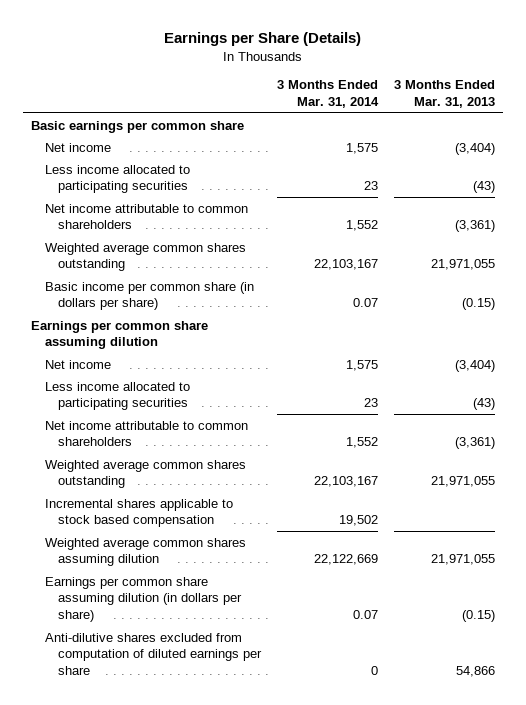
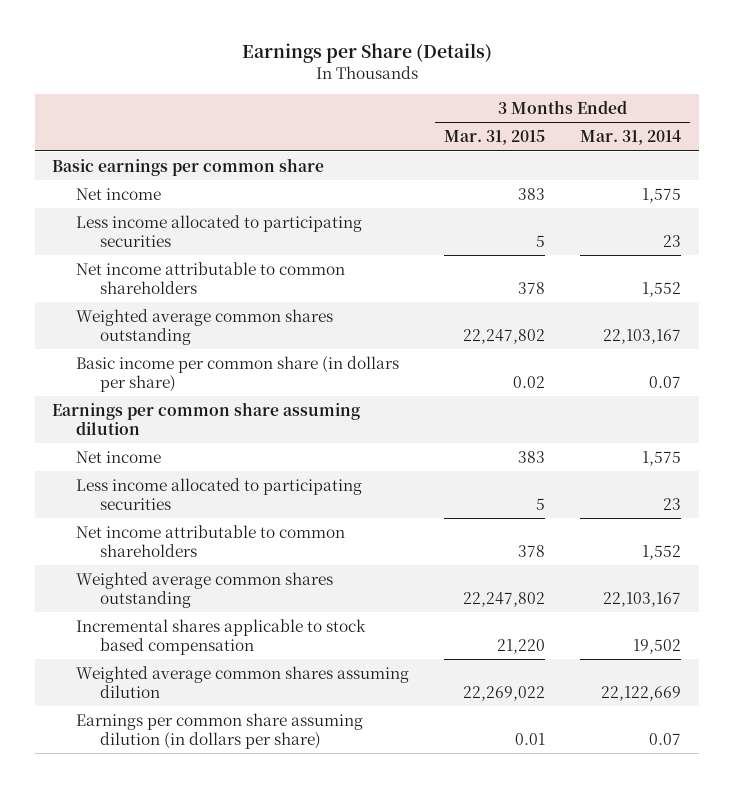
[394,80,496,109] 3 Months Ended Mar. 31, 2013 -> none
none -> [444,130,546,146] Mar. 31, 2015
[44,632,263,676] Anti-dilutive shares excluded from computation of diluted earnings per share -> none

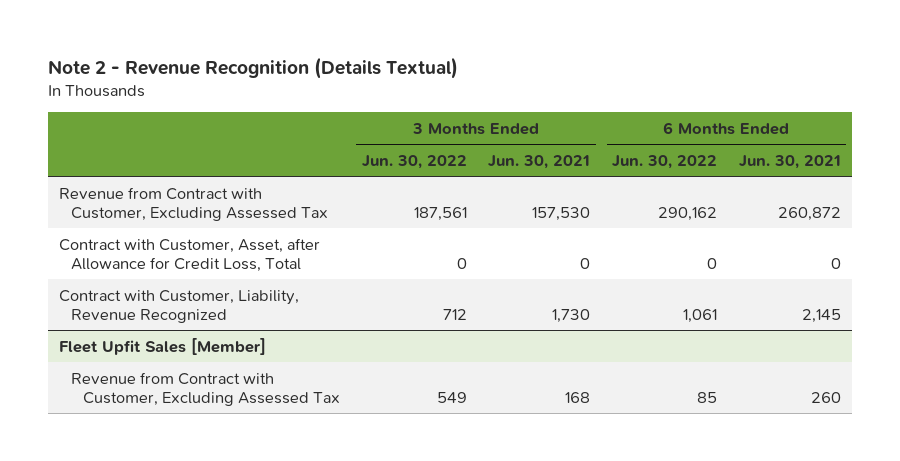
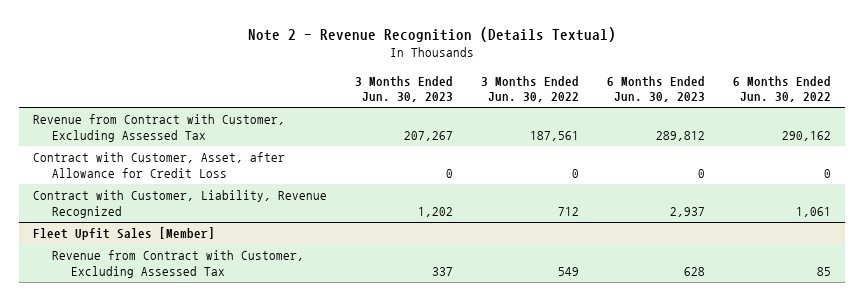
[488,154,591,169] Jun. 30, 2021 -> none
[738,154,841,169] Jun. 30, 2021 -> none
none -> [354,75,453,103] 3 Months Ended Jun. 30, 2023
none -> [606,75,705,103] 6 Months Ended Jun. 30, 2023
[59,237,321,273] Contract with Customer, Asset, after Allowance for Credit Loss, Total -> [32,152,285,178] Contract with Customer, Asset, after Allowance for Credit Loss

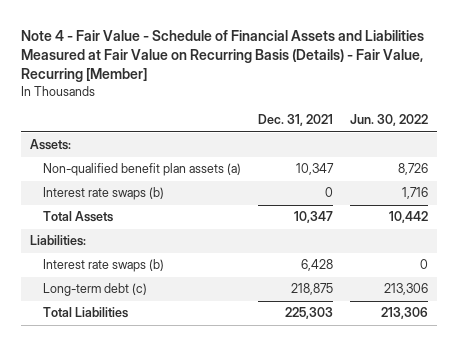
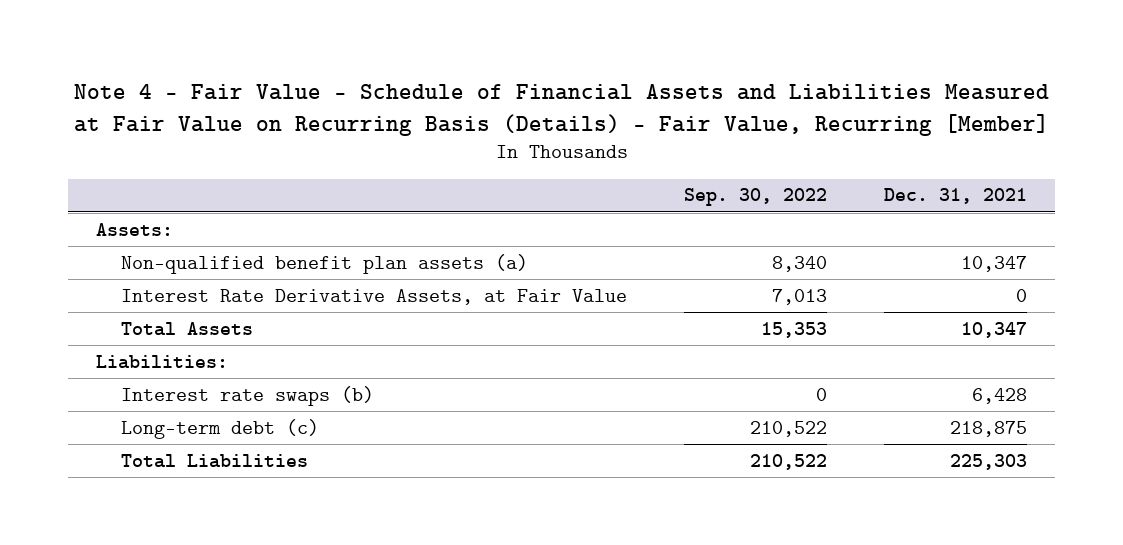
[350,114,429,127] Jun. 30, 2022 -> none
none -> [683,188,827,207] Sep. 30, 2022
[42,187,164,201] Interest rate swaps (b) -> [121,288,628,305] Interest Rate Derivative Assets, at Fair Value

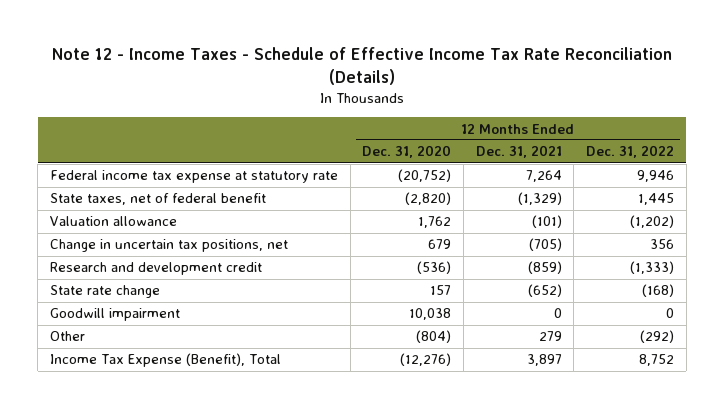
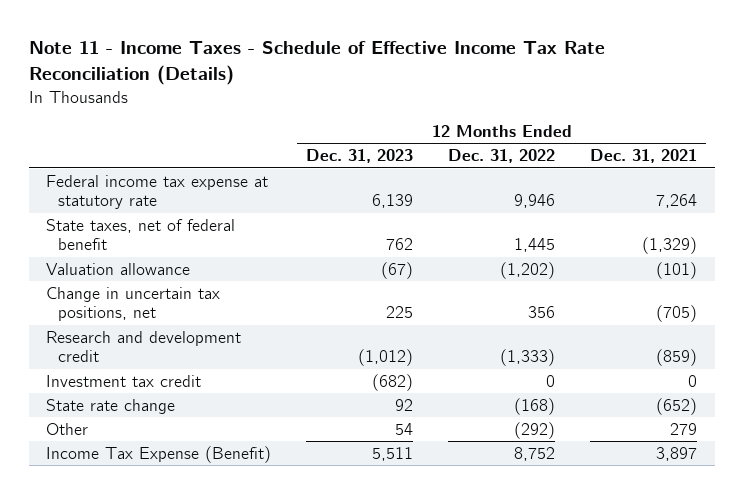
[51,47,672,85] Note 12 - Income Taxes - Schedule of Effective Income Tax Rate Reconciliation (Details) -> [28,41,605,86] Note 11 - Income Taxes - Schedule of Effective Income Tax Rate Reconciliation (Details)
[362,145,452,159] Dec. 31, 2020 -> none
none -> [306,149,414,164] Dec. 31, 2023
none -> [46,374,202,387] Investment tax credit
[49,308,180,322] Goodwill impairment -> none
[49,353,281,368] Income Tax Expense (Benefit), Total -> [46,445,272,463] Income Tax Expense (Benefit)

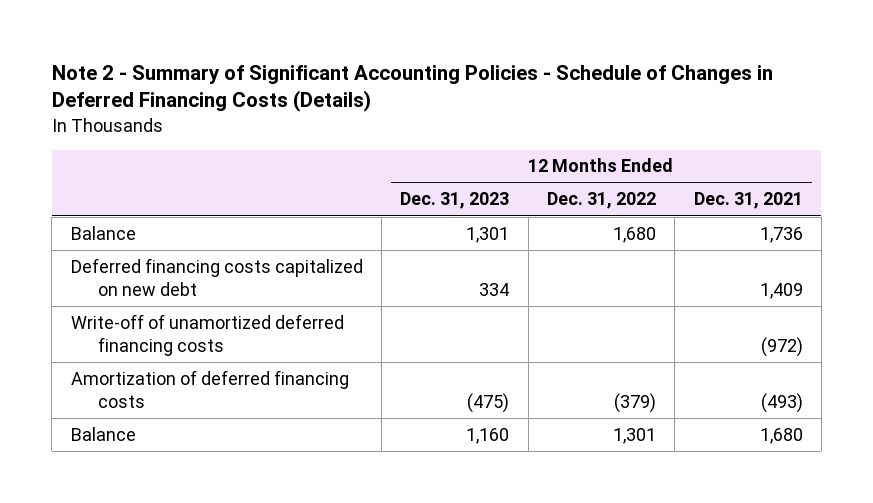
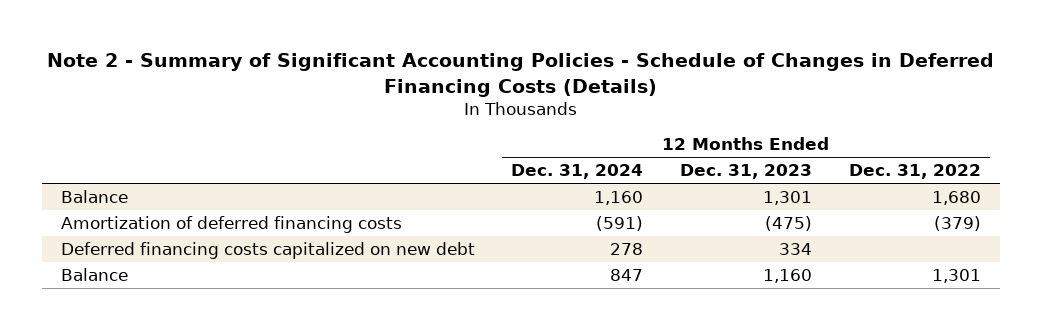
[693,192,803,210] Dec. 31, 2021 -> none
none -> [511,164,644,180] Dec. 31, 2024
[70,313,344,356] Write-off of unamortized deferred financing costs -> none
[70,257,363,296] Deferred financing costs capitalized on new debt -> [60,242,475,260] Deferred financing costs capitalized on new debt

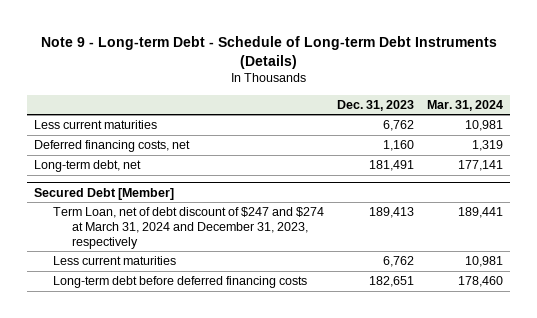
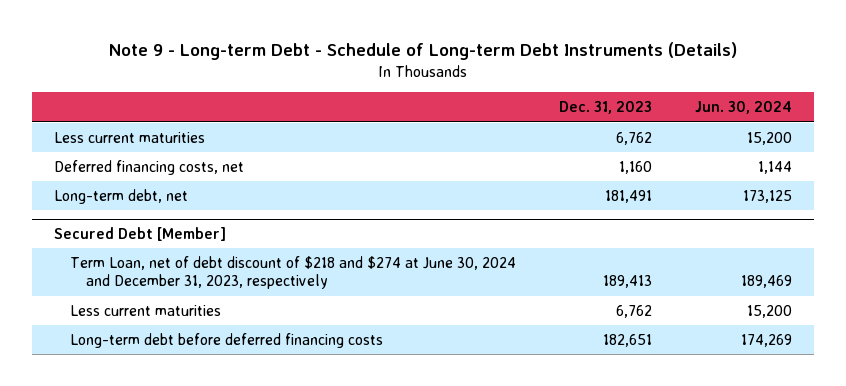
[427,99,504,111] Mar. 31, 2024 -> none
none -> [695,101,793,115] Jun. 30, 2024
[52,207,324,249] Term Loan, net of debt discount of $247 and $274 at March 31, 2024 and December 31, 2023, respectively -> [69,255,516,290] Term Loan, net of debt discount of $218 and $274 at June 30, 2024 and December 31, 2023, respectively

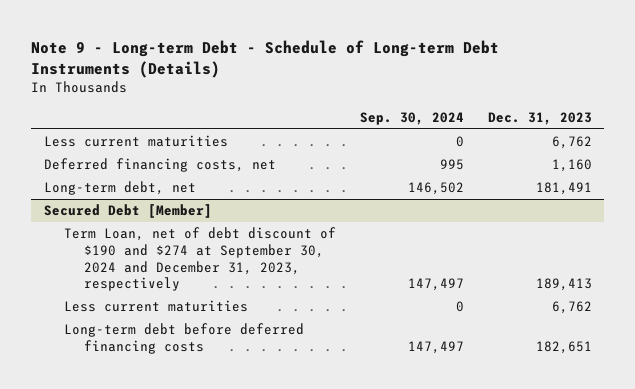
[695,101,793,115] Jun. 30, 2024 -> none
none -> [359,111,464,125] Sep. 30, 2024
[69,255,516,290] Term Loan, net of debt discount of $218 and $274 at June 30, 2024 and December 31, 2023, respectively -> [63,227,336,292] Term Loan, net of debt discount of $190 and $274 at September 30, 2024 and December 31, 2023, respectively

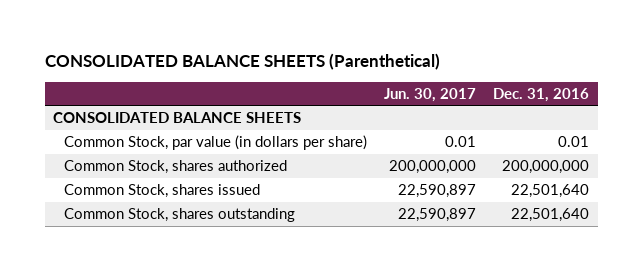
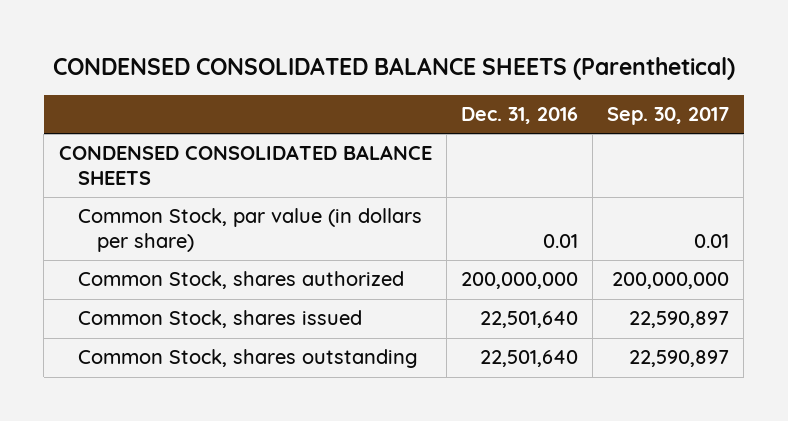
[44,53,440,71] CONSOLIDATED BALANCE SHEETS (Parenthetical) -> [52,56,735,80] CONDENSED CONSOLIDATED BALANCE SHEETS (Parenthetical)
[384,87,477,102] Jun. 30, 2017 -> none
none -> [607,107,730,126] Sep. 30, 2017
[53,111,302,123] CONSOLIDATED BALANCE SHEETS -> [58,145,432,185] CONDENSED CONSOLIDATED BALANCE SHEETS

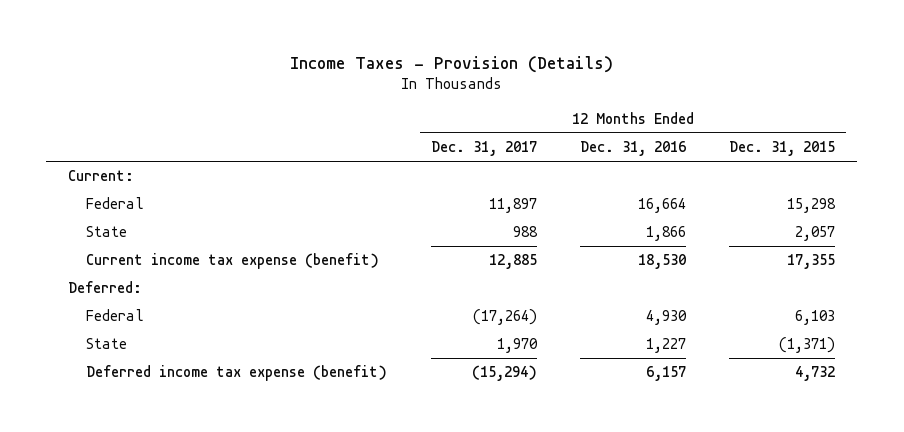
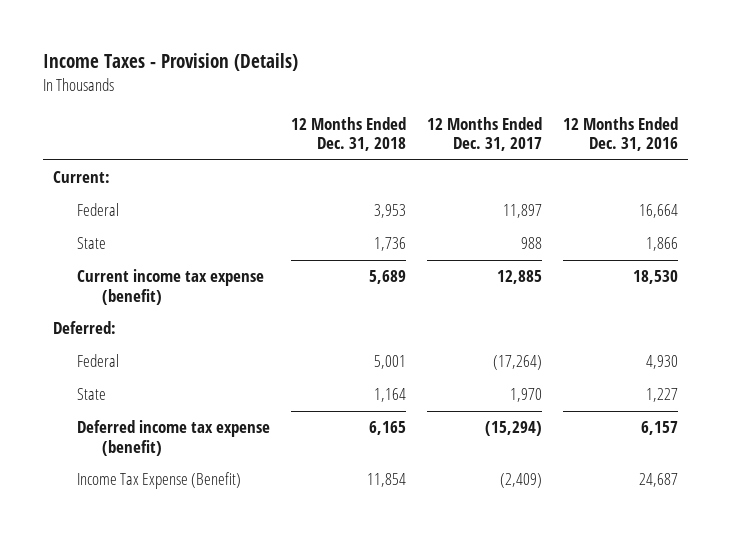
[729,141,836,157] Dec. 31, 2015 -> none
none -> [291,116,407,152] 12 Months Ended Dec. 31, 2018
none -> [77,472,242,490] Income Tax Expense (Benefit)

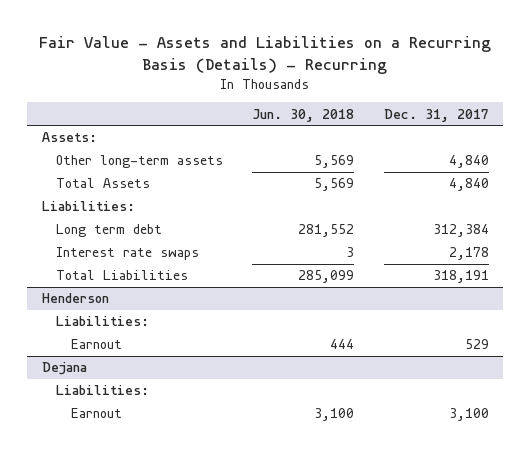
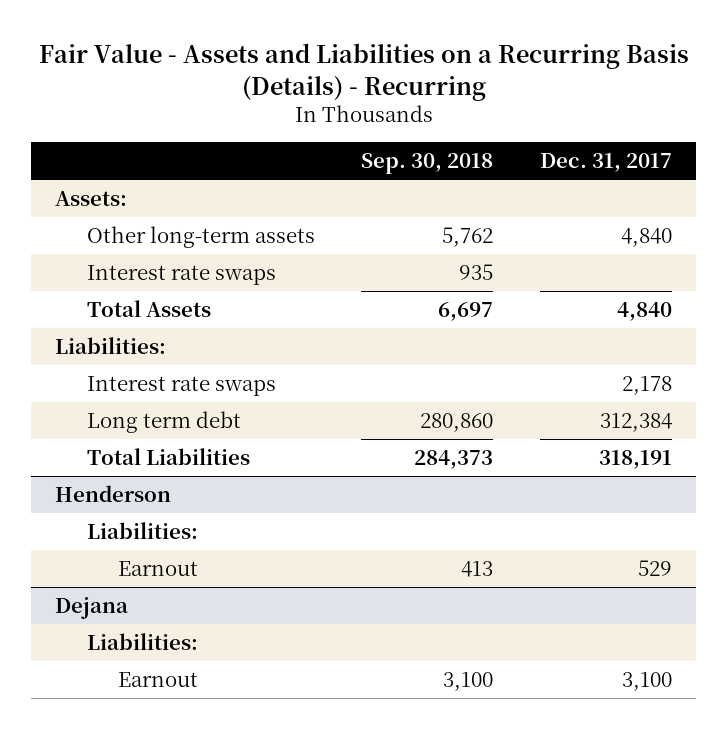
[252,108,355,122] Jun. 30, 2018 -> none
none -> [361,153,494,175] Sep. 30, 2018
none -> [86,265,276,286] Interest rate swaps
[56,224,163,238] Long term debt -> [86,411,241,434] Long term debt

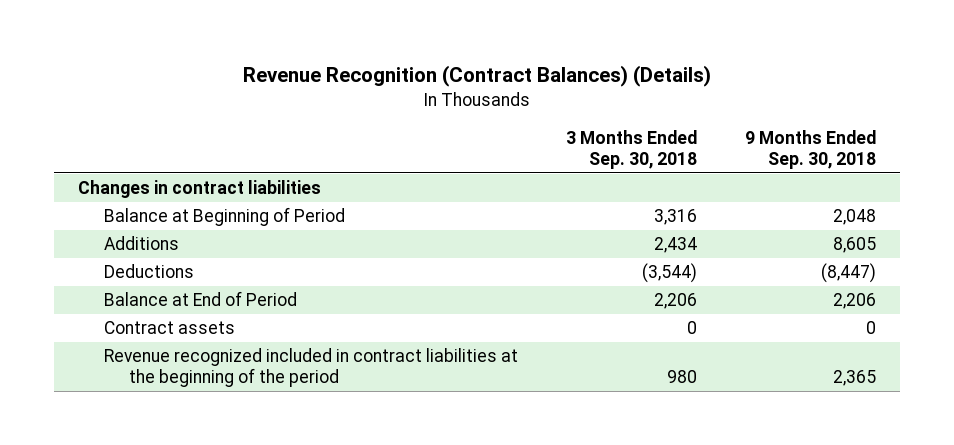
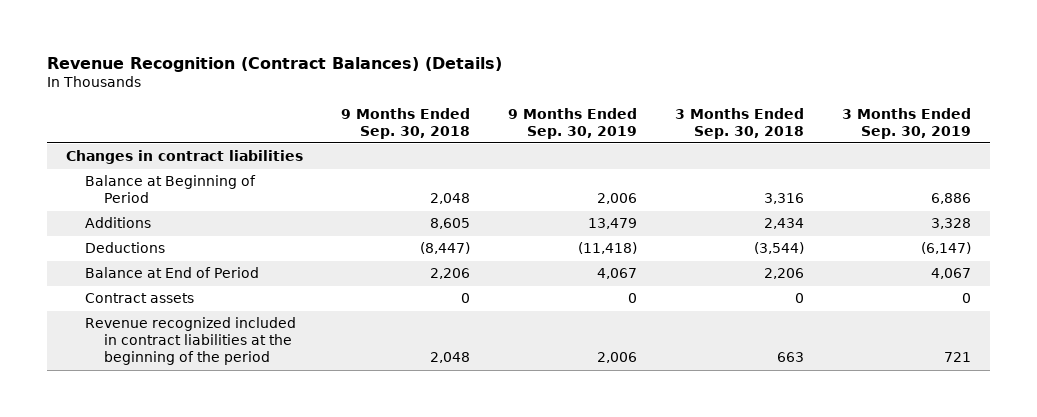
none -> [507,107,637,139] 9 Months Ended Sep. 30, 2019
none -> [841,107,971,139] 3 Months Ended Sep. 30, 2019
[666,370,697,384] 980 -> [776,352,804,363] 663
[832,370,876,387] 2,365 -> [429,352,470,364] 2,048

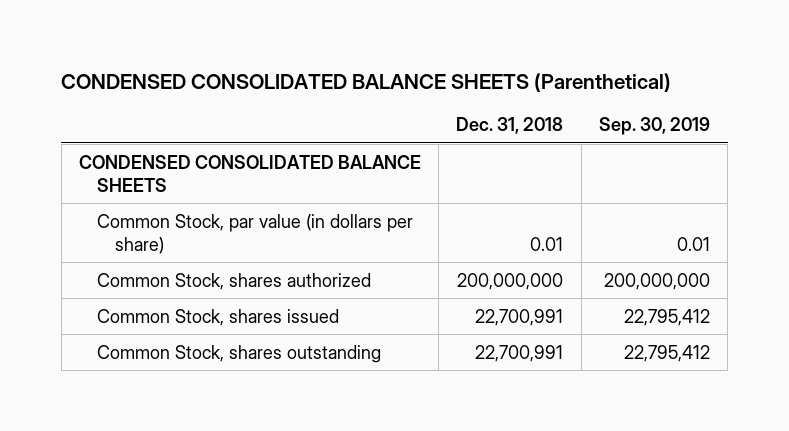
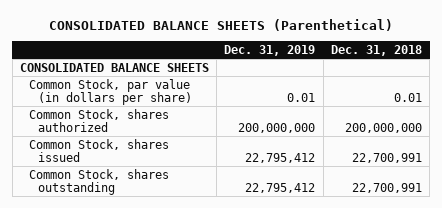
[61,72,672,92] CONDENSED CONSOLIDATED BALANCE SHEETS (Parenthetical) -> [48,18,393,31] CONSOLIDATED BALANCE SHEETS (Parenthetical)
[598,117,710,136] Sep. 30, 2019 -> none
none -> [224,44,316,56] Dec. 31, 2019
[78,154,421,192] CONDENSED CONSOLIDATED BALANCE SHEETS -> [19,62,209,72] CONSOLIDATED BALANCE SHEETS

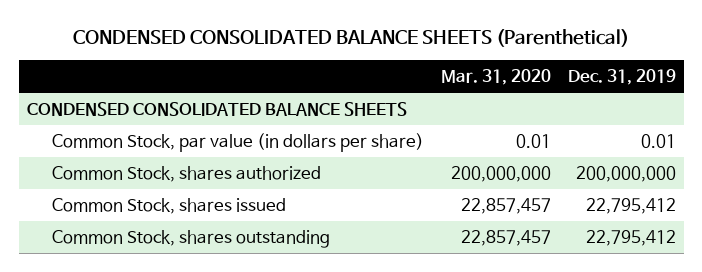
[48,18,393,31] CONSOLIDATED BALANCE SHEETS (Parenthetical) -> [73,28,630,47] CONDENSED CONSOLIDATED BALANCE SHEETS (Parenthetical)
[330,44,422,56] Dec. 31, 2018 -> none
none -> [440,68,551,85] Mar. 31, 2020
[19,62,209,72] CONSOLIDATED BALANCE SHEETS -> [26,101,407,116] CONDENSED CONSOLIDATED BALANCE SHEETS

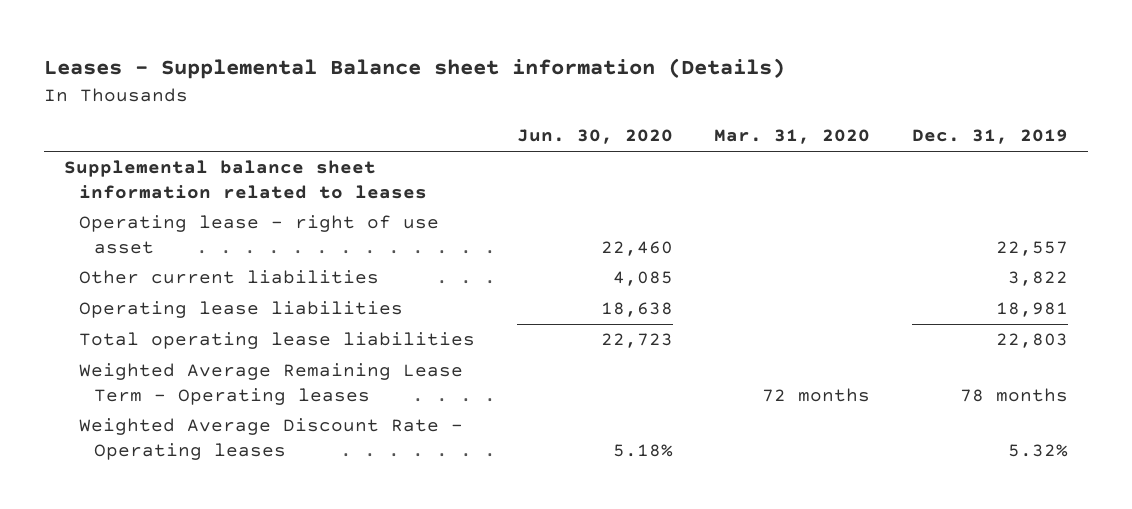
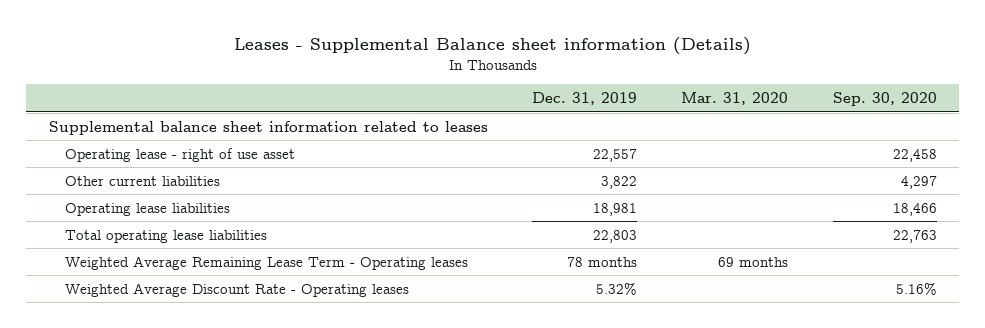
[516,129,673,145] Jun. 30, 2020 -> none
none -> [832,92,937,107] Sep. 30, 2020
[762,387,871,402] 72 months -> [718,256,789,267] 69 months

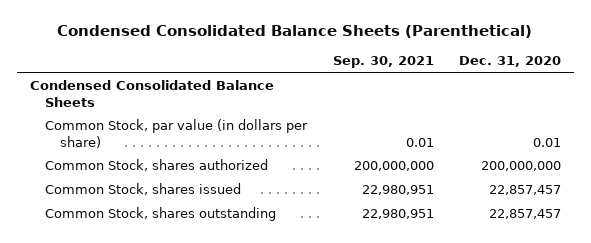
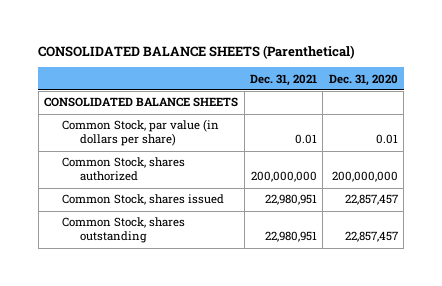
[57,25,533,39] Condensed Consolidated Balance Sheets (Parenthetical) -> [38,44,356,59] CONSOLIDATED BALANCE SHEETS (Parenthetical)
[332,56,434,69] Sep. 30, 2021 -> none
none -> [249,73,317,86] Dec. 31, 2021
[29,80,274,107] Condensed Consolidated Balance Sheets -> [44,97,239,108] CONSOLIDATED BALANCE SHEETS

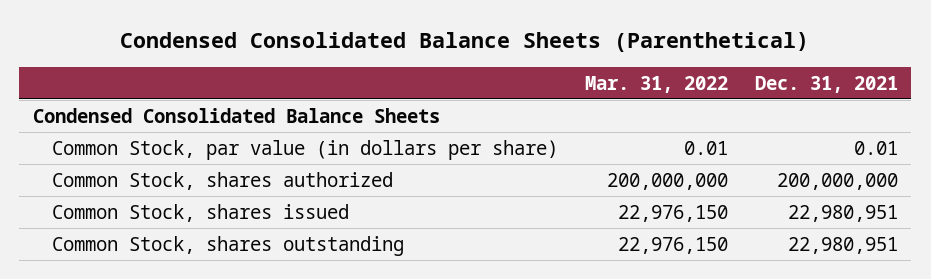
[38,44,356,59] CONSOLIDATED BALANCE SHEETS (Parenthetical) -> [120,32,810,53] Condensed Consolidated Balance Sheets (Parenthetical)
[328,73,398,86] Dec. 31, 2020 -> none
none -> [585,75,729,93] Mar. 31, 2022
[44,97,239,108] CONSOLIDATED BALANCE SHEETS -> [32,107,440,123] Condensed Consolidated Balance Sheets

